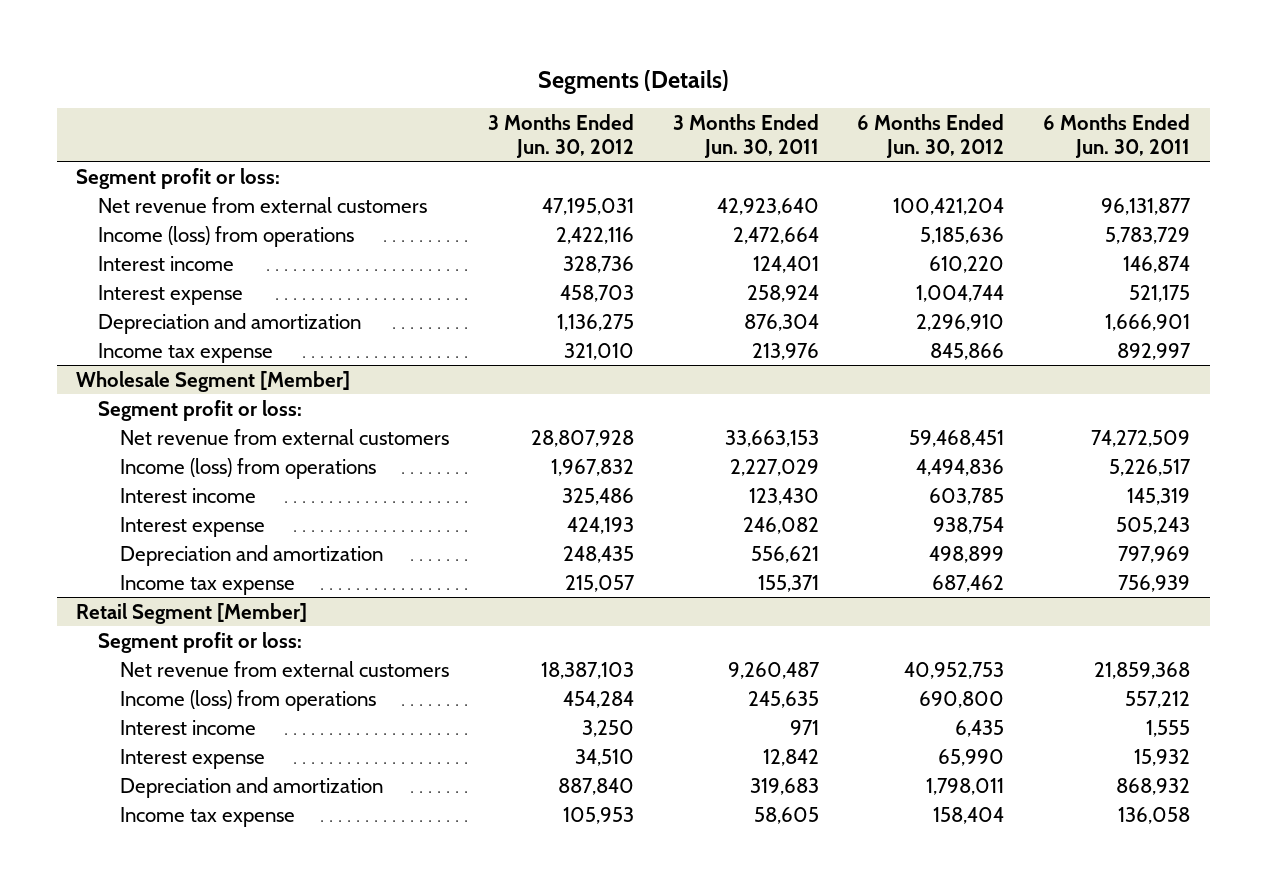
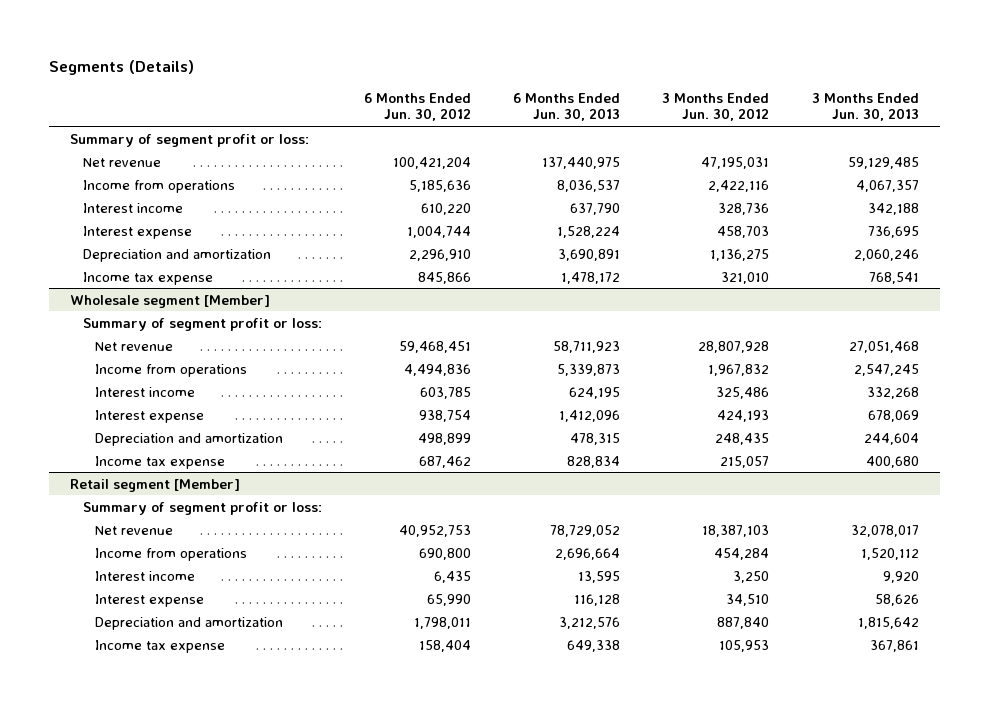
[672,114,819,159] 3 Months Ended Jun. 30, 2011 -> none
[1043,114,1191,159] 6 Months Ended Jun. 30, 2011 -> none
none -> [513,92,621,122] 6 Months Ended Jun. 30, 2013
none -> [811,92,919,122] 3 Months Ended Jun. 30, 2013
[76,167,281,189] Segment profit or loss: -> [70,133,310,147] Summary of segment profit or loss:
[97,196,427,213] Net revenue from external customers -> [82,157,161,167] Net revenue
[97,225,354,247] Income (loss) from operations -> [82,179,235,193] Income from operations
[76,370,351,392] Wholesale Segment [Member] -> [70,294,271,308] Wholesale segment [Member]
[97,399,302,421] Segment profit or loss: -> [82,317,322,331] Summary of segment profit or loss:
[119,428,449,445] Net revenue from external customers -> [95,341,174,351] Net revenue
[119,457,376,479] Income (loss) from operations -> [95,363,248,377] Income from operations
[76,602,308,624] Retail Segment [Member] -> [70,478,241,492] Retail segment [Member]
[97,631,302,653] Segment profit or loss: -> [82,501,322,515] Summary of segment profit or loss:
[119,660,449,677] Net revenue from external customers -> [95,525,174,535] Net revenue
[119,689,376,711] Income (loss) from operations -> [95,547,248,561] Income from operations

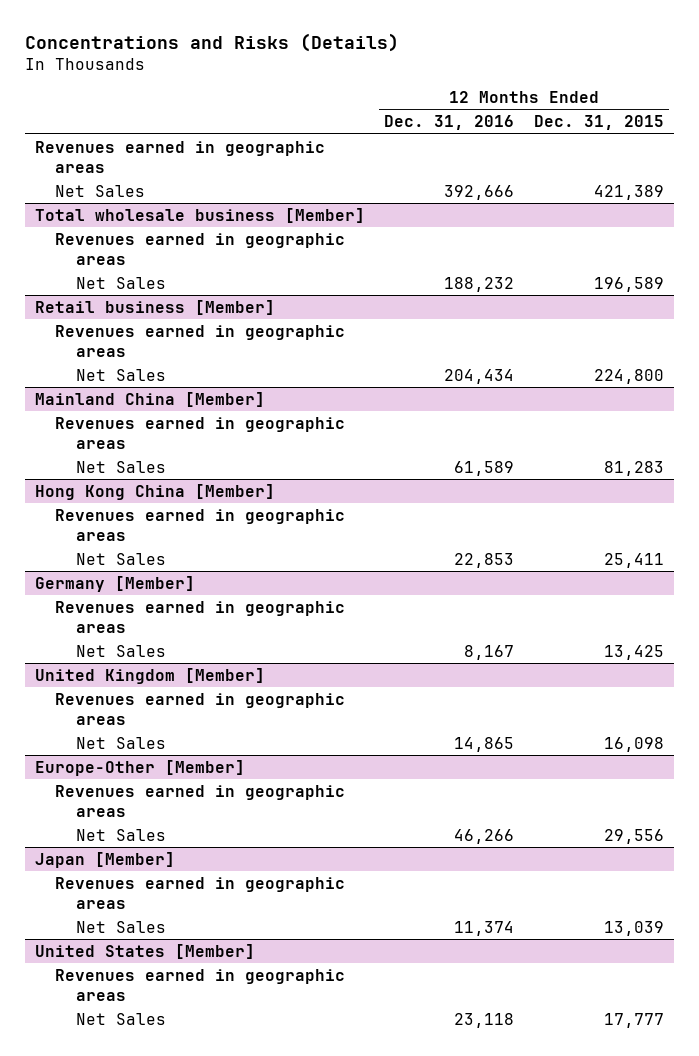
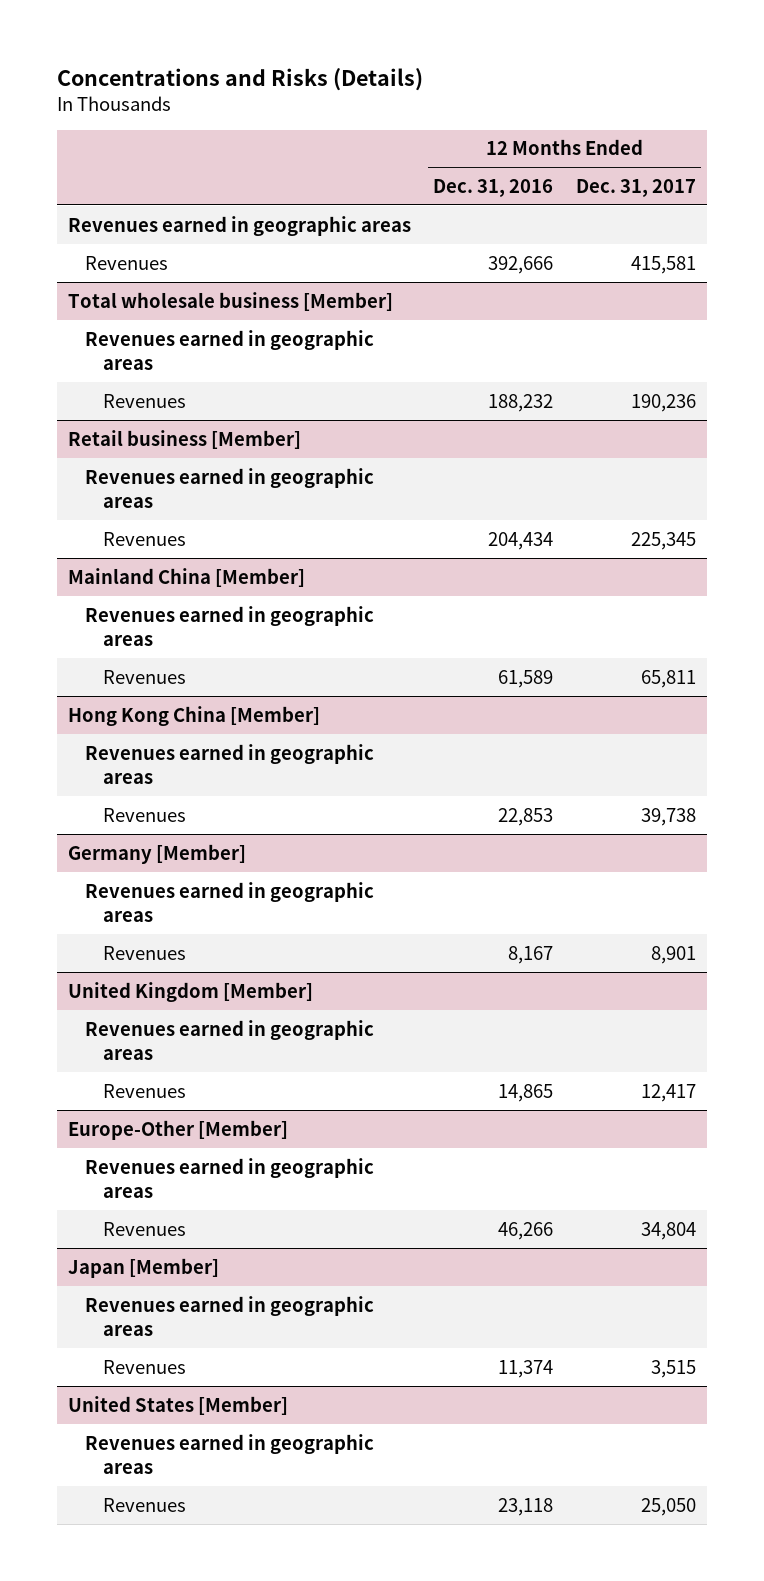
[533,115,664,131] Dec. 31, 2015 -> none
none -> [575,178,696,197] Dec. 31, 2017
[55,184,146,197] Net Sales -> [85,255,169,270] Revenues
[76,276,167,289] Net Sales -> [102,393,186,408] Revenues
[76,368,167,381] Net Sales -> [102,531,186,546] Revenues
[76,460,167,473] Net Sales -> [102,669,186,684] Revenues
[76,552,167,565] Net Sales -> [102,807,186,822] Revenues
[76,644,167,657] Net Sales -> [102,945,186,960] Revenues
[76,736,167,749] Net Sales -> [102,1083,186,1098] Revenues
[76,828,167,841] Net Sales -> [102,1221,186,1236] Revenues
[76,920,167,933] Net Sales -> [102,1359,186,1374] Revenues
[76,1012,167,1025] Net Sales -> [102,1497,186,1512] Revenues

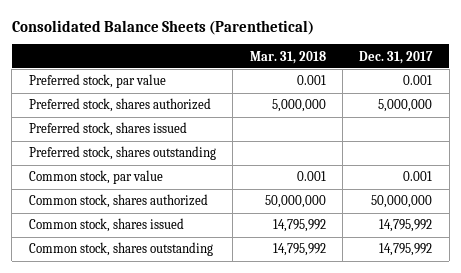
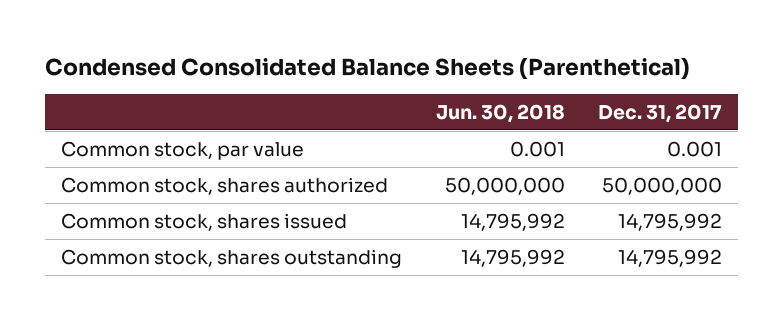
[11,19,314,35] Consolidated Balance Sheets (Parenthetical) -> [44,56,690,80] Condensed Consolidated Balance Sheets (Parenthetical)
[249,50,326,64] Mar. 31, 2018 -> none
none -> [435,103,565,123] Jun. 30, 2018
[28,74,166,89] Preferred stock, par value -> none
[28,98,211,113] Preferred stock, shares authorized -> none
[28,122,187,137] Preferred stock, shares issued -> none
[28,146,216,161] Preferred stock, shares outstanding -> none

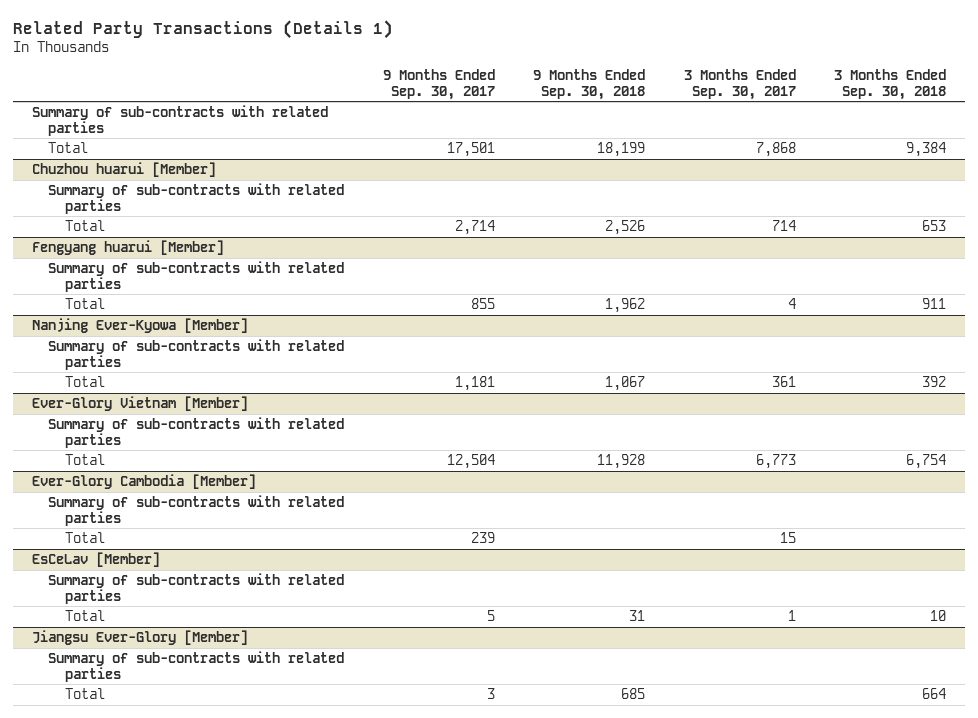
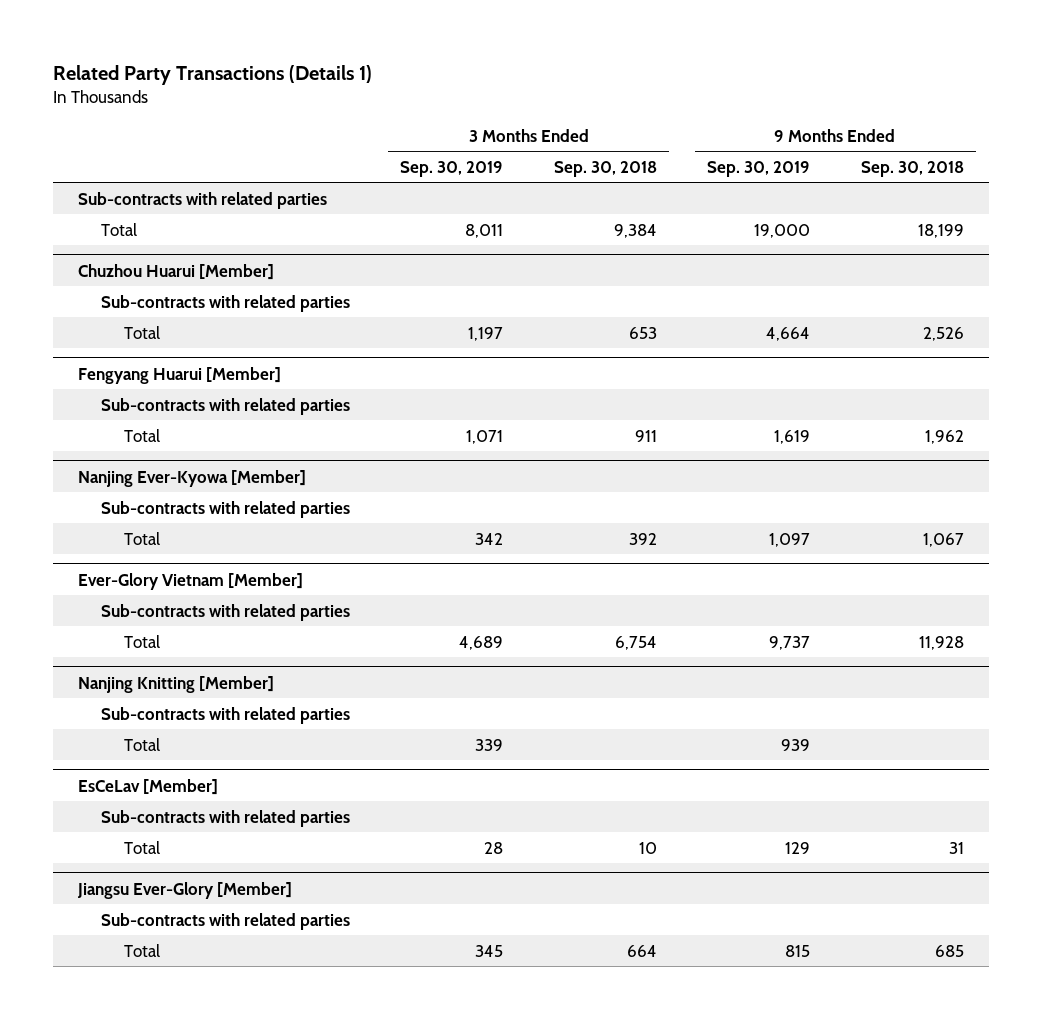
[382,69,495,100] 9 Months Ended Sep. 30, 2017 -> none
[683,69,796,100] 3 Months Ended Sep. 30, 2017 -> none
none -> [400,160,504,177] Sep. 30, 2019
none -> [707,160,811,177] Sep. 30, 2019
[32,104,329,136] Summary of sub-contracts with related parties -> [78,191,328,209] Sub-contracts with related parties
[32,161,217,177] Chuzhou huarui [Member] -> [78,263,275,280] Chuzhou Huarui [Member]
[48,182,345,214] Summary of sub-contracts with related parties -> [101,294,351,312] Sub-contracts with related parties
[32,239,225,255] Fengyang huarui [Member] -> [78,366,282,384] Fengyang Huarui [Member]
[48,260,345,292] Summary of sub-contracts with related parties -> [101,397,351,415] Sub-contracts with related parties
[48,338,345,370] Summary of sub-contracts with related parties -> [101,500,351,518] Sub-contracts with related parties
[48,416,345,448] Summary of sub-contracts with related parties -> [101,603,351,621] Sub-contracts with related parties
[32,473,257,489] Ever-Glory Cambodia [Member] -> none
none -> [78,675,275,693] Nanjing Knitting [Member]
[48,494,345,526] Summary of sub-contracts with related parties -> [101,706,351,724] Sub-contracts with related parties
[48,572,345,604] Summary of sub-contracts with related parties -> [101,809,351,827] Sub-contracts with related parties
[48,650,345,682] Summary of sub-contracts with related parties -> [101,912,351,930] Sub-contracts with related parties

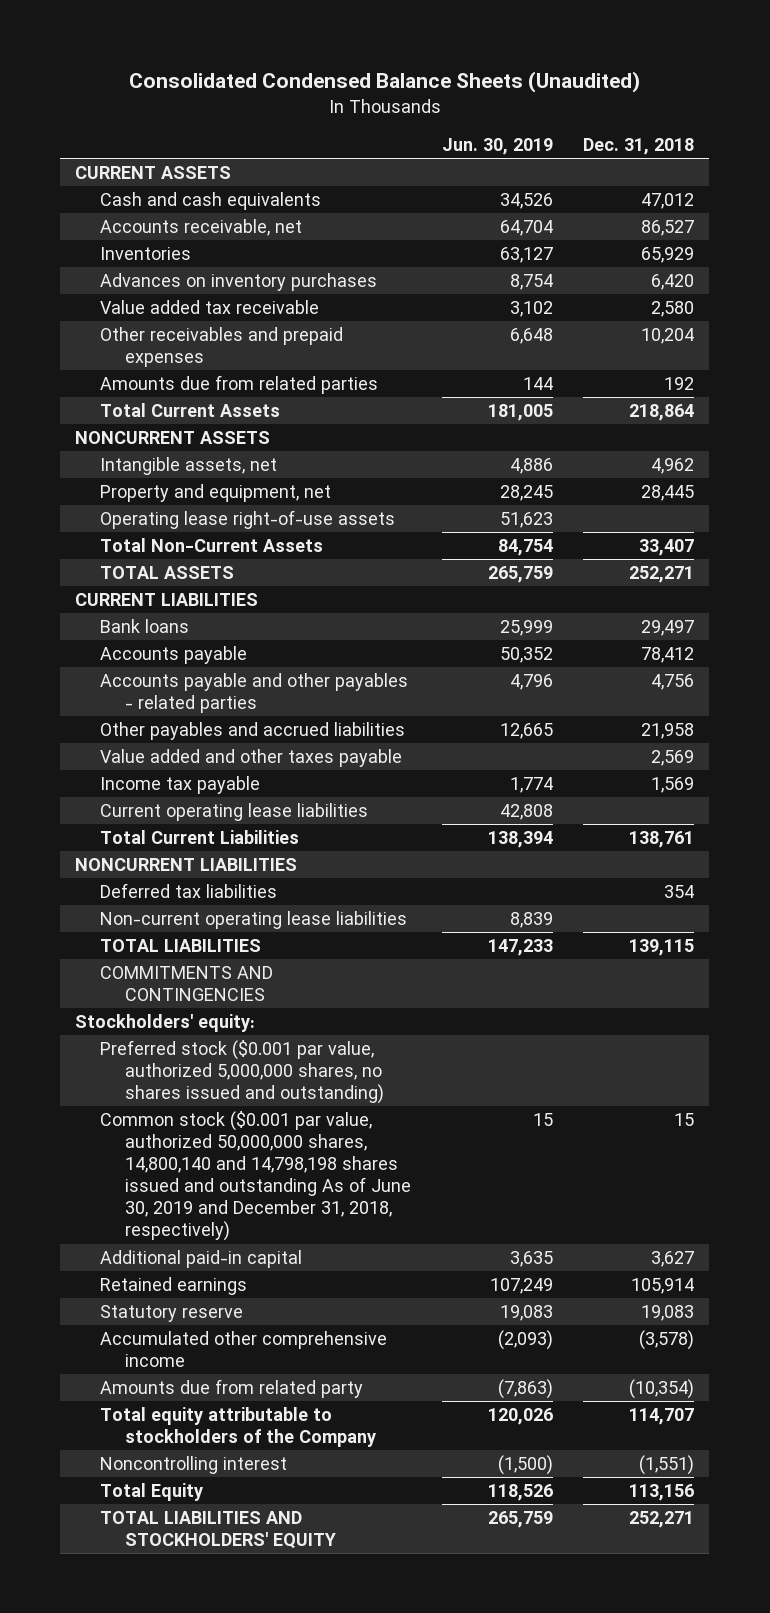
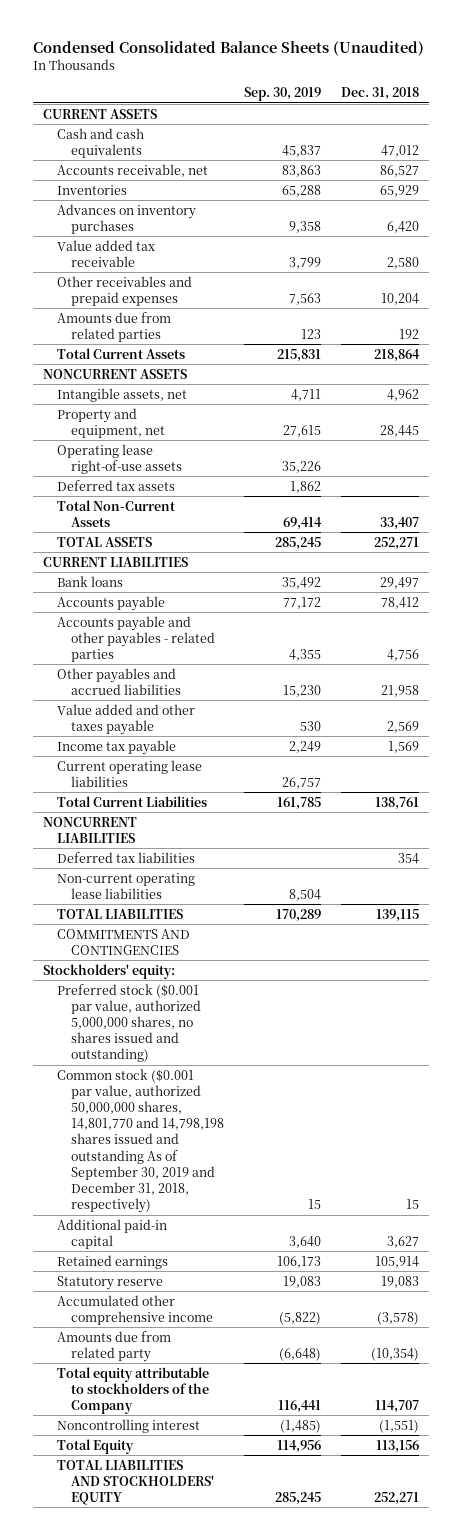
[128,71,640,94] Consolidated Condensed Balance Sheets (Unaudited) -> [33,40,425,56] Condensed Consolidated Balance Sheets (Unaudited)
[441,137,553,155] Jun. 30, 2019 -> none
none -> [244,87,322,102] Sep. 30, 2019
none -> [57,479,176,491] Deferred tax assets
[100,1111,412,1242] Common stock ($0.001 par value, authorized 50,000,000 shares, 14,800,140 and 14,798,198 shares issued and outstanding As of June 30, 2019 and December 31, 2018, respectively) -> [57,1068,225,1214] Common stock ($0.001 par value, authorized 50,000,000 shares, 14,801,770 and 14,798,198 shares issued and outstanding As of September 30, 2019 and December 31, 2018, respectively)

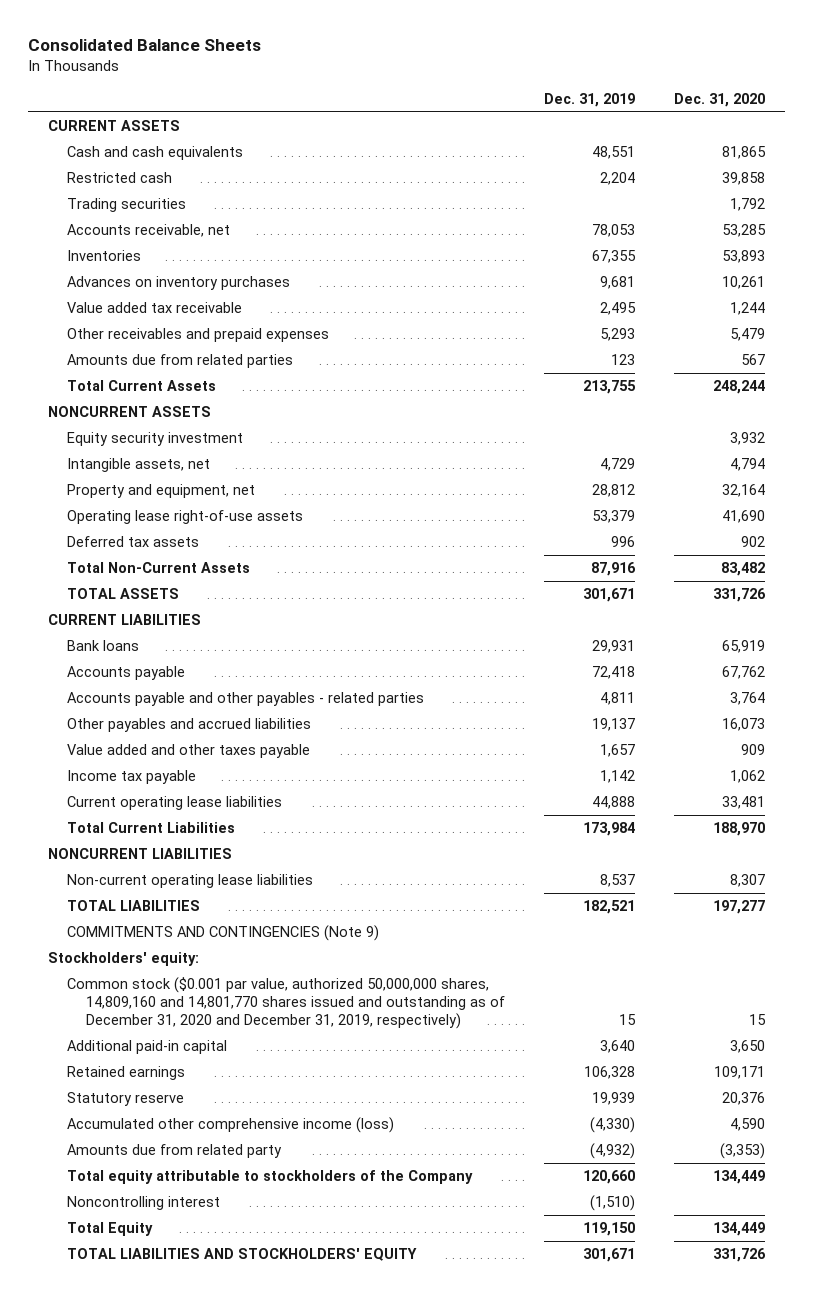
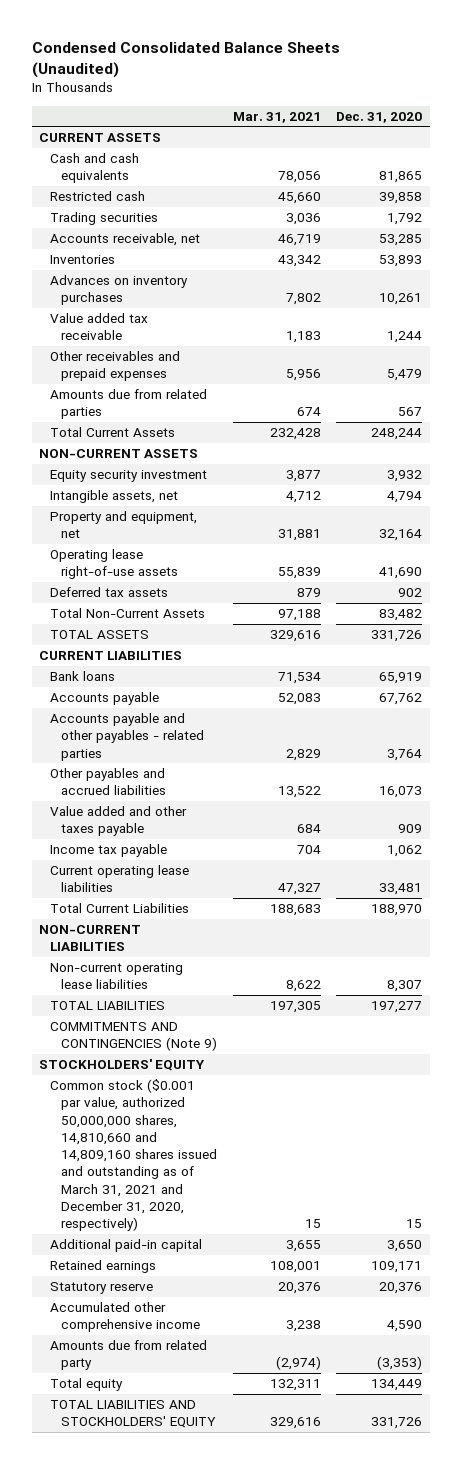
[28,39,262,52] Consolidated Balance Sheets -> [31,41,340,78] Condensed Consolidated Balance Sheets (Unaudited)
[544,92,636,107] Dec. 31, 2019 -> none
none -> [232,111,321,123] Mar. 31, 2021
[47,406,211,418] NONCURRENT ASSETS -> [39,449,199,459] NON-CURRENT ASSETS
[47,848,232,860] NONCURRENT LIABILITIES -> [39,925,142,952] NON-CURRENT LIABILITIES
[47,952,199,967] Stockholders' equity: -> [39,1059,206,1072] STOCKHOLDERS' EQUITY
[66,977,506,1030] Common stock ($0.001 par value, authorized 50,000,000 shares, 14,809,160 and 14,801,770 shares issued and outstanding as of December 31, 2020 and December 31, 2019, respectively) -> [50,1079,218,1232] Common stock ($0.001 par value, authorized 50,000,000 shares, 14,810,660 and 14,809,160 shares issued and outstanding as of March 31, 2021 and December 31, 2020, respectively)
[66,1117,394,1134] Accumulated other comprehensive income (loss) -> [50,1302,201,1333] Accumulated other comprehensive income
[66,1170,473,1185] Total equity attributable to stockholders of the Company -> none
[66,1196,220,1211] Noncontrolling interest -> none
[66,1222,153,1237] Total Equity -> [50,1378,124,1392] Total equity

